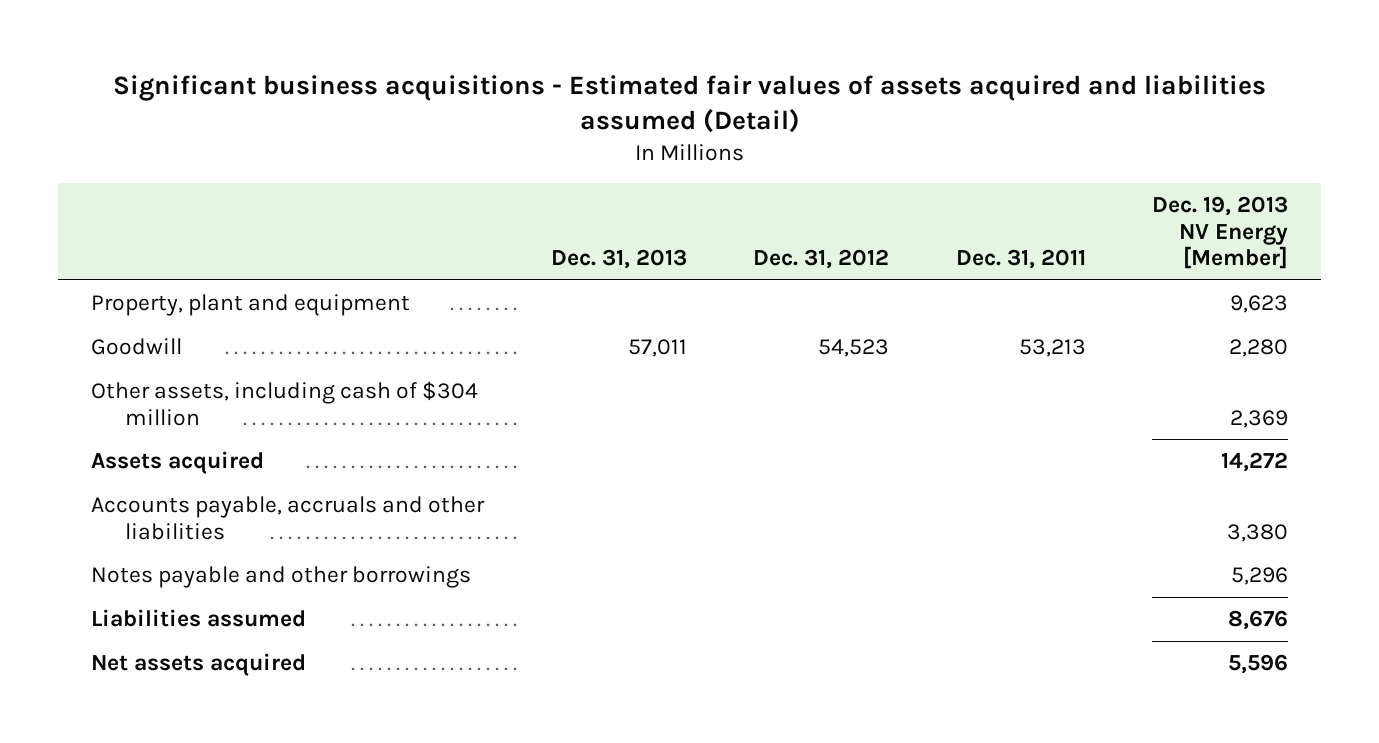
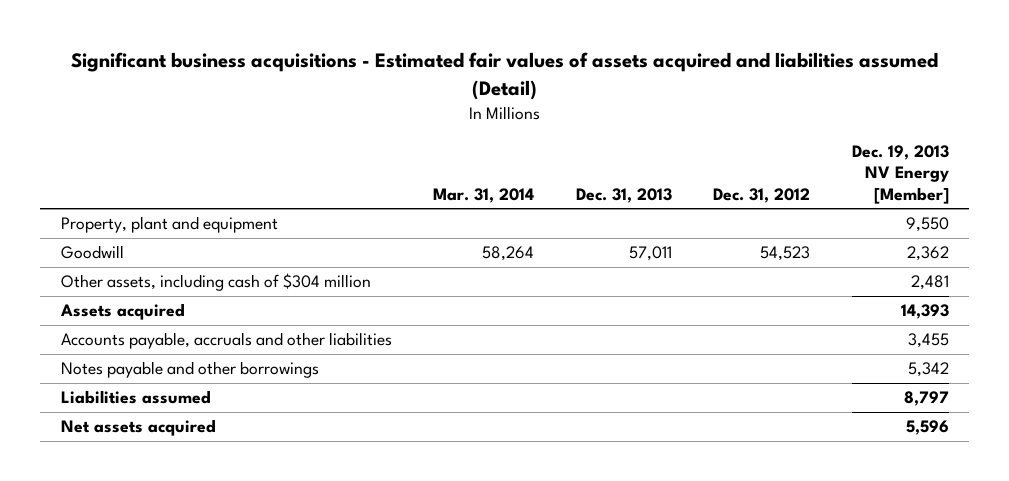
[955,249,1086,270] Dec. 31, 2011 -> none
none -> [433,187,535,203] Mar. 31, 2014
[1230,295,1289,314] 9,623 -> [905,217,949,233] 9,550
[1229,339,1289,358] 2,280 -> [906,246,949,262] 2,362
[1230,409,1289,428] 2,369 -> [910,275,949,291] 2,481
[1221,452,1289,473] 14,272 -> [900,304,949,320] 14,393
[1227,523,1289,542] 3,380 -> [907,333,949,349] 3,455
[1231,567,1289,586] 5,296 -> [907,362,949,378] 5,342
[1228,610,1289,631] 8,676 -> [903,391,949,407] 8,797

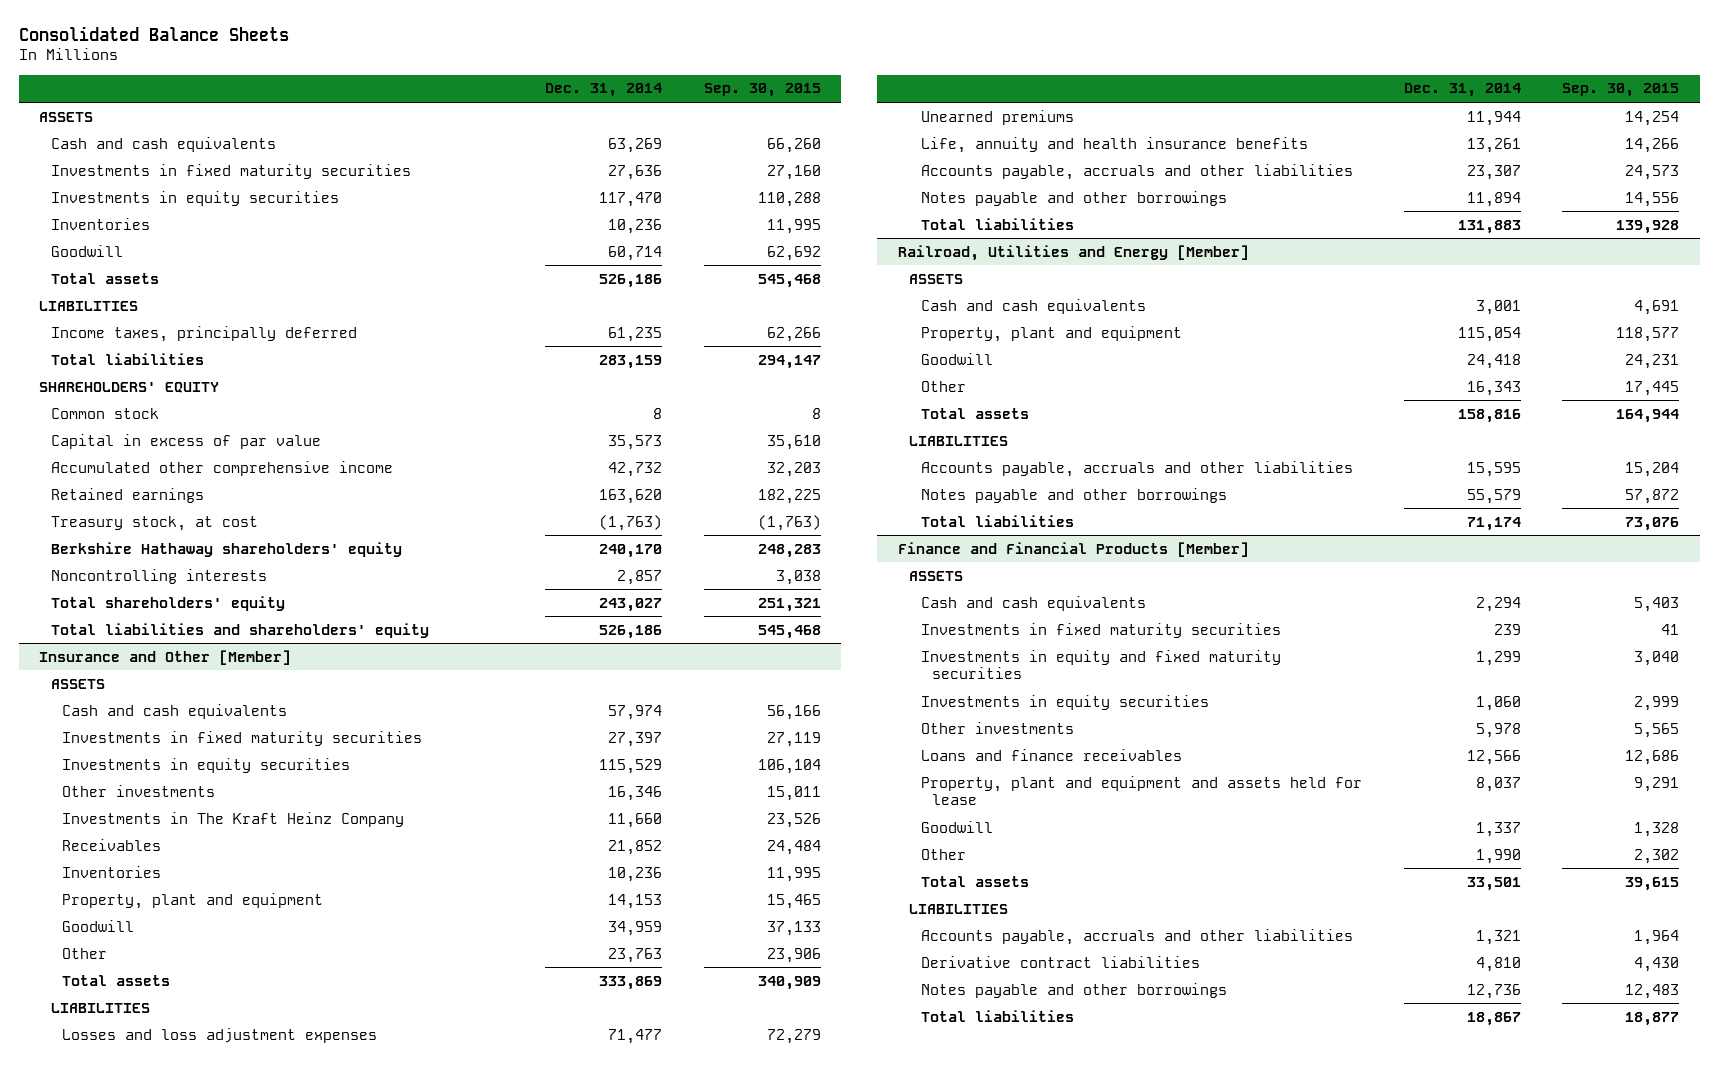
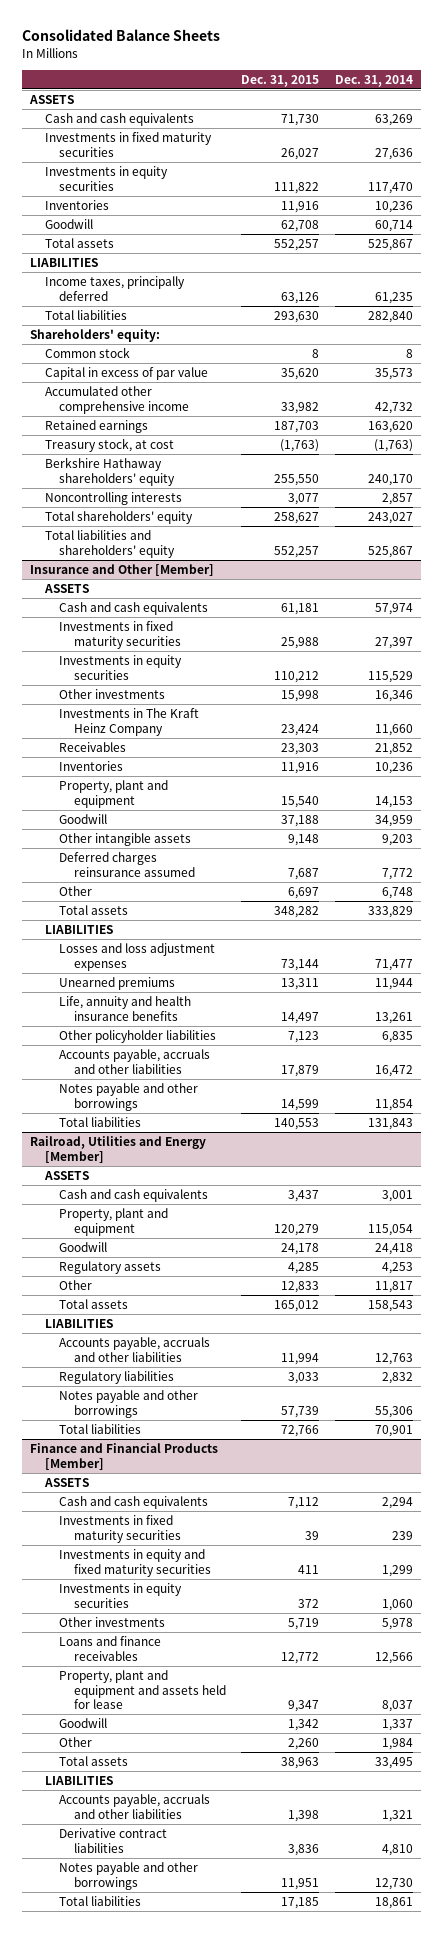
[703,83,821,98] Sep. 30, 2015 -> none
none -> [241,74,320,87] Dec. 31, 2015
[598,273,662,288] 526,186 -> [368,239,414,252] 525,867
[598,354,662,369] 283,159 -> [368,311,414,324] 282,840
[39,381,220,393] SHAREHOLDERS' EQUITY -> [30,329,161,343] Shareholders' equity:
[598,624,662,639] 526,186 -> [368,545,414,558] 525,867
none -> [59,833,192,847] Other intangible assets
none -> [59,852,195,877] Deferred charges reinsurance assumed
[607,947,662,963] 23,763 -> [382,887,414,900] 6,748
[598,975,662,990] 333,869 -> [368,906,414,919] 333,829
none -> [59,1030,217,1044] Other policyholder liabilities
[1466,164,1521,180] 23,307 -> [375,1064,414,1077] 16,472
[1466,191,1521,207] 11,894 -> [375,1098,414,1111] 11,854
[1457,219,1521,234] 131,883 -> [368,1118,414,1131] 131,843
none -> [59,1261,162,1275] Regulatory assets
[1466,380,1521,396] 16,343 -> [375,1281,414,1294] 11,817
[1457,408,1521,423] 158,816 -> [368,1300,414,1313] 158,543
[1466,461,1521,477] 15,595 -> [375,1352,414,1365] 12,763
none -> [59,1371,175,1385] Regulatory liabilities
[1466,488,1521,504] 55,579 -> [375,1405,414,1418] 55,306
[1466,516,1521,531] 71,174 -> [375,1425,414,1438] 70,901
[1475,848,1521,864] 1,990 -> [382,1738,414,1751] 1,984
[1466,876,1521,891] 33,501 -> [375,1757,414,1770] 33,495
[1466,983,1521,999] 12,736 -> [375,1877,414,1890] 12,730
[1466,1011,1521,1026] 18,867 -> [375,1897,414,1910] 18,861

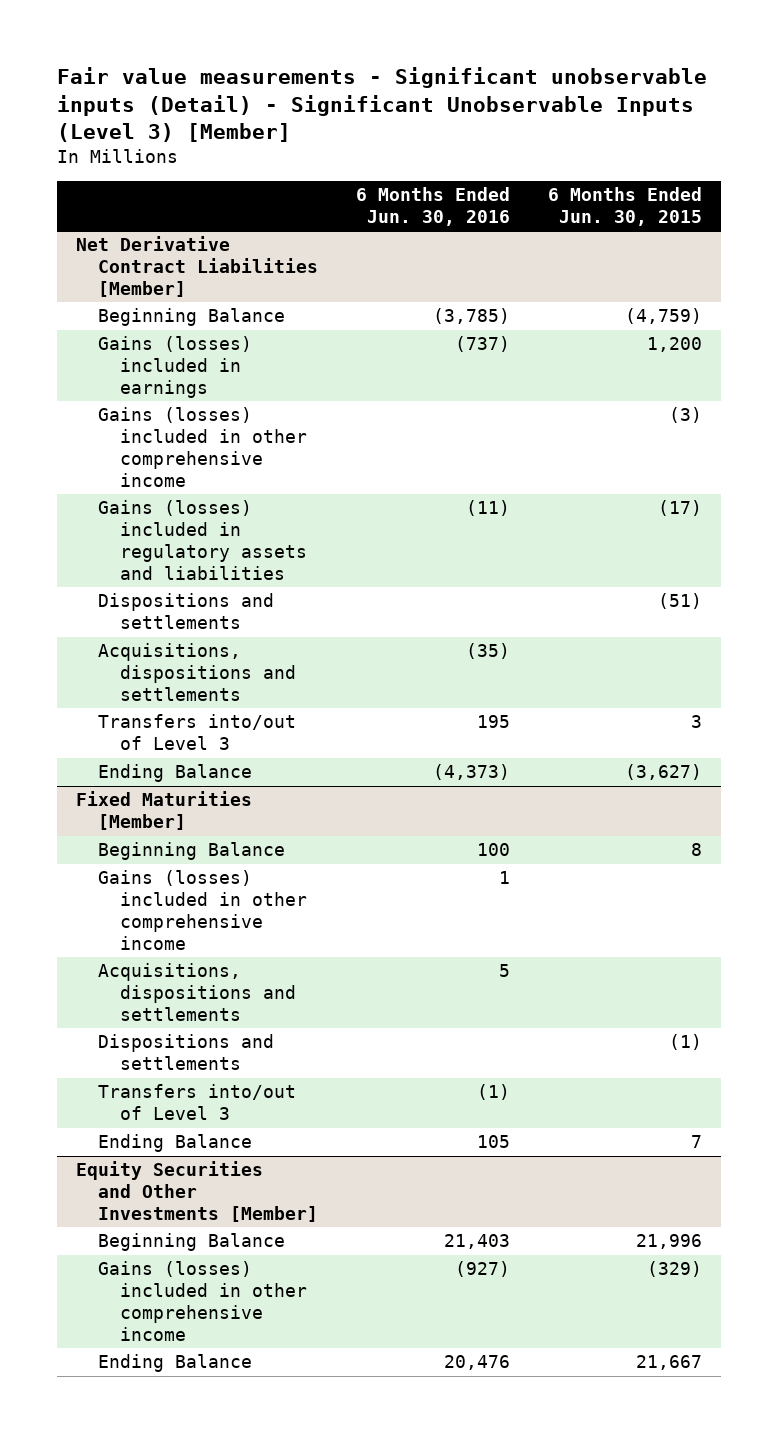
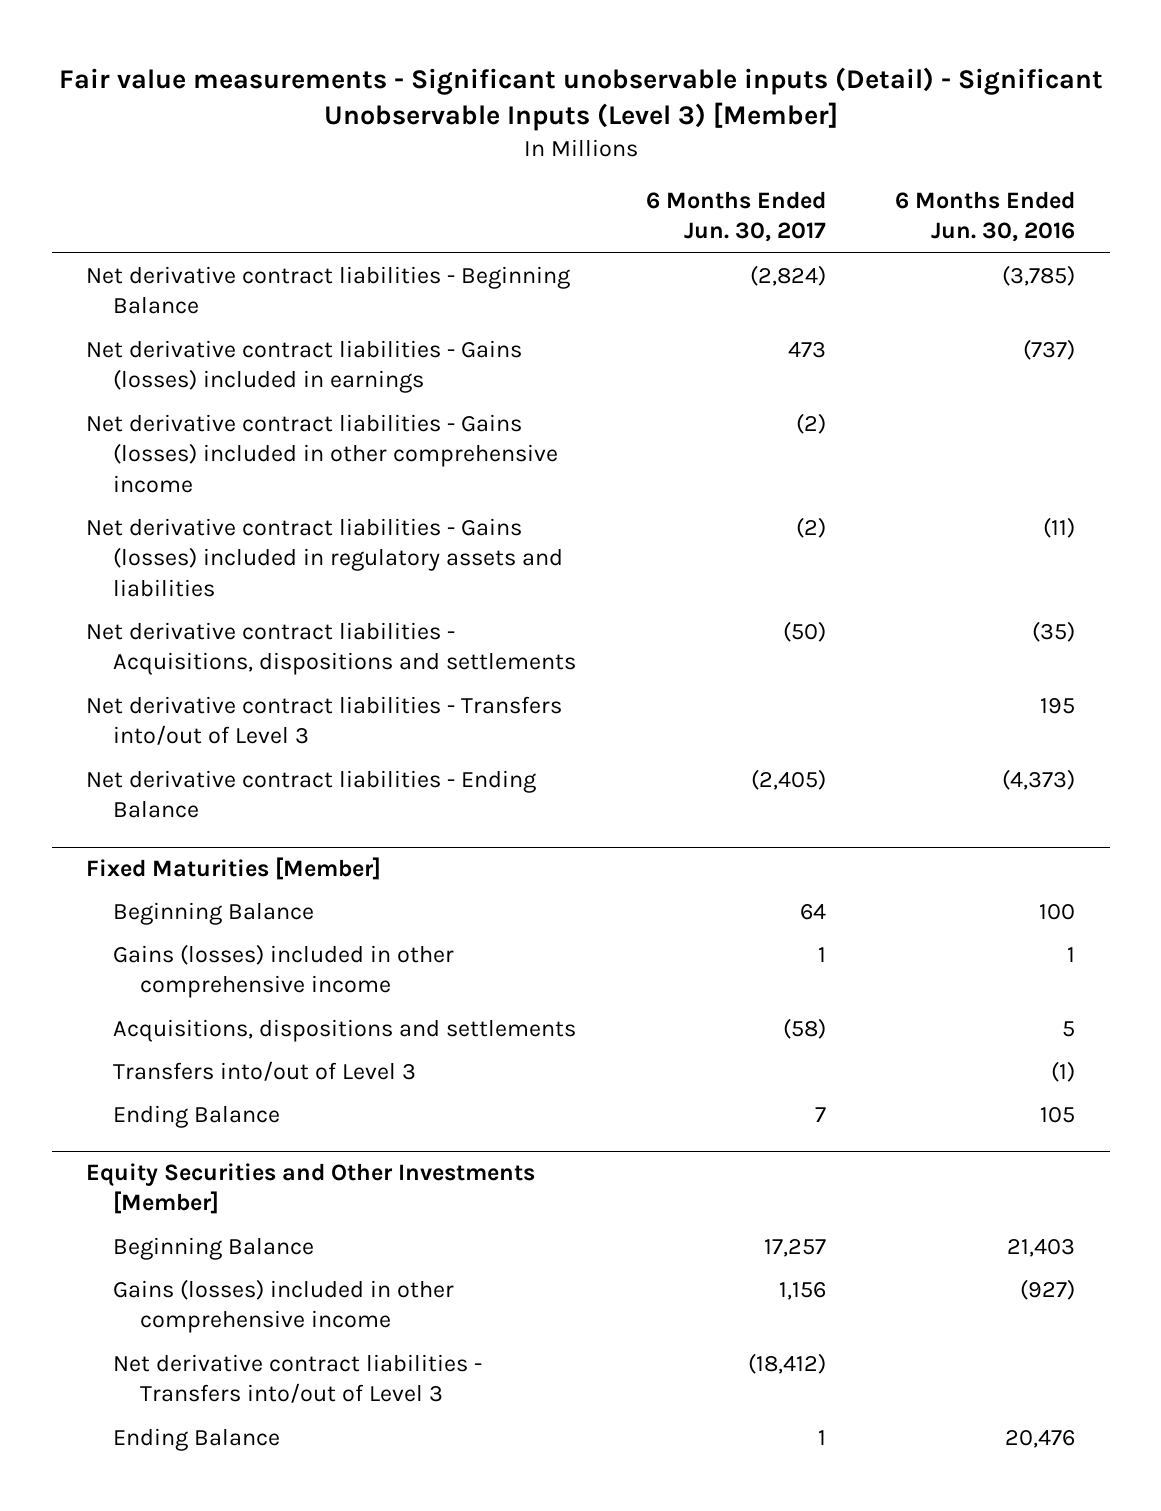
[548,186,703,226] 6 Months Ended Jun. 30, 2015 -> none
none -> [645,190,826,243] 6 Months Ended Jun. 30, 2017
[75,236,319,297] Net Derivative Contract Liabilities [Member] -> none
[98,593,275,630] Dispositions and settlements -> none
[98,308,286,327] Beginning Balance -> [86,266,571,315] Net derivative contract liabilities - Beginning Balance
[98,336,253,398] Gains (losses) included in earnings -> [86,340,523,394] Net derivative contract liabilities - Gains (losses) included in earnings
[98,407,308,487] Gains (losses) included in other comprehensive income -> [86,414,559,493] Net derivative contract liabilities - Gains (losses) included in other comprehensive income
[98,500,308,580] Gains (losses) included in regulatory assets and liabilities -> [86,518,564,597] Net derivative contract liabilities - Gains (losses) included in regulatory assets and liabilities
[98,643,297,701] Acquisitions, dispositions and settlements -> [86,622,577,676] Net derivative contract liabilities - Acquisitions, dispositions and settlements
[98,714,297,751] Transfers into/out of Level 3 -> [86,696,563,746] Net derivative contract liabilities - Transfers into/out of Level 3
[98,764,253,783] Ending Balance -> [86,770,537,819] Net derivative contract liabilities - Ending Balance
[98,1034,275,1071] Dispositions and settlements -> none
none -> [113,1354,483,1404] Net derivative contract liabilities - Transfers into/out of Level 3

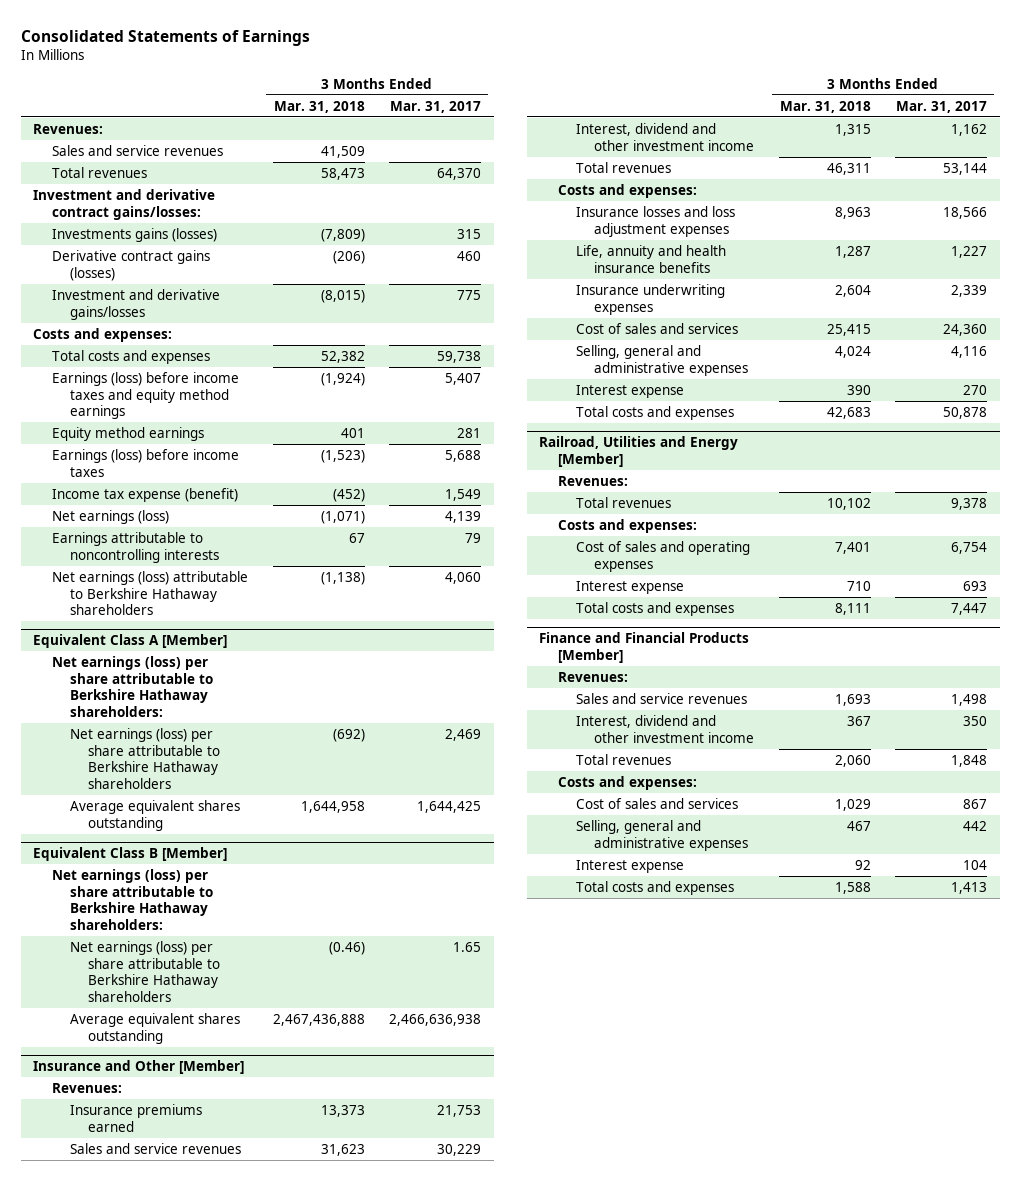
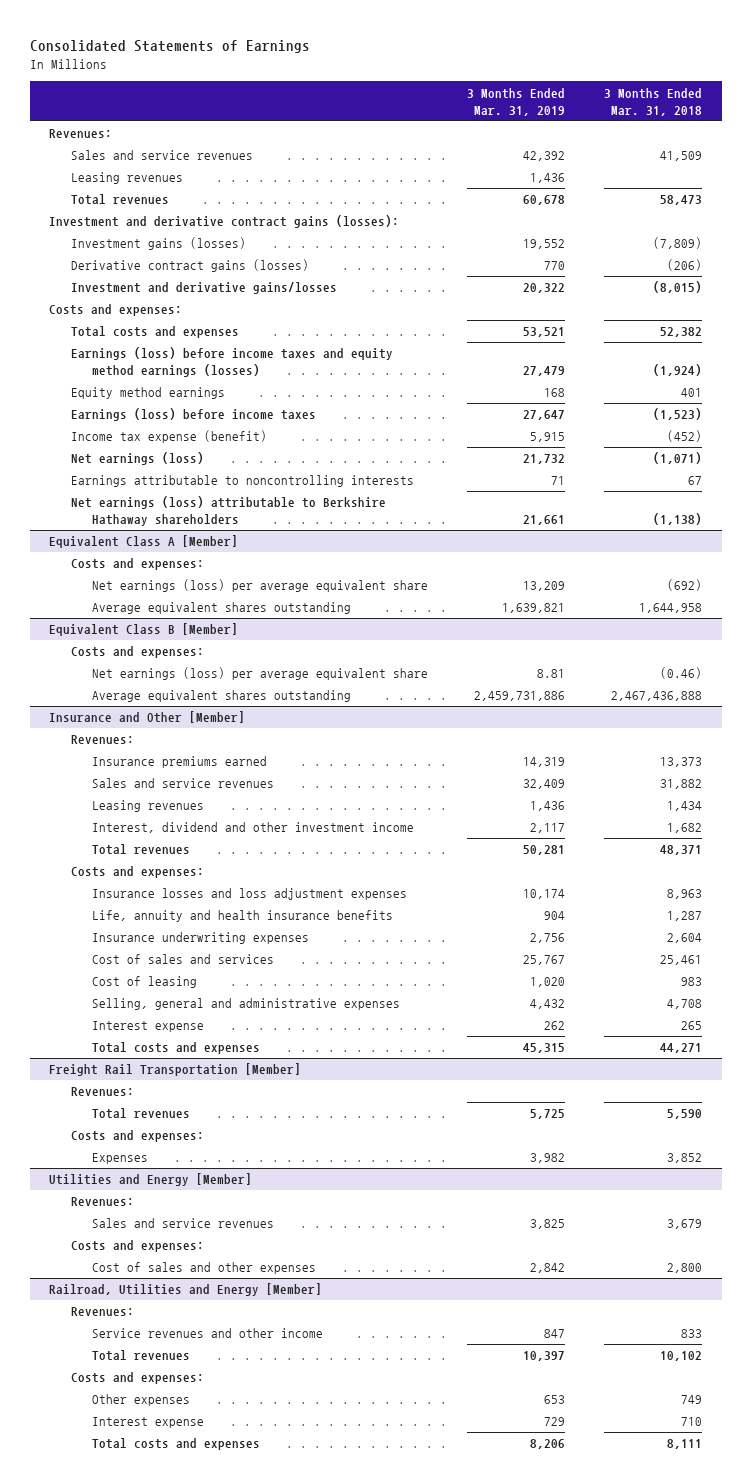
[390,100,482,113] Mar. 31, 2017 -> none
none -> [467,87,566,116] 3 Months Ended Mar. 31, 2019
none -> [70,172,183,185] Leasing revenues
[33,188,216,220] Investment and derivative contract gains/losses: -> [49,215,400,229] Investment and derivative contract gains (losses):
[51,227,217,242] Investments gains (losses) -> [70,237,246,251] Investment gains (losses)
[51,371,239,420] Earnings (loss) before income taxes and equity method earnings -> [70,347,393,378] Earnings (loss) before income taxes and equity method earnings (losses)
[51,655,213,718] Net earnings (loss) per share attributable to Berkshire Hathaway shareholders: -> none
none -> [70,558,204,571] Costs and expenses:
[69,727,220,790] Net earnings (loss) per share attributable to Berkshire Hathaway shareholders -> [91,579,428,593] Net earnings (loss) per average equivalent share
[51,868,213,931] Net earnings (loss) per share attributable to Berkshire Hathaway shareholders: -> none
none -> [70,646,204,659] Costs and expenses:
[69,940,220,1003] Net earnings (loss) per share attributable to Berkshire Hathaway shareholders -> [91,667,428,681] Net earnings (loss) per average equivalent share
[320,1143,365,1156] 31,623 -> [660,779,703,790] 31,882
none -> [91,800,204,813] Leasing revenues
[834,123,871,136] 1,315 -> [667,823,703,834] 1,682
[826,162,871,175] 46,311 -> [660,845,703,856] 48,371
[826,323,871,336] 25,415 -> [660,955,703,966] 25,461
none -> [91,976,197,989] Cost of leasing
[834,345,871,358] 4,024 -> [667,999,703,1010] 4,708
[846,384,871,395] 390 -> [681,1021,703,1031] 265
[826,406,871,419] 42,683 -> [660,1043,703,1054] 44,271
none -> [49,1063,302,1077] Freight Rail Transportation [Member]
none -> [70,1087,134,1097] Revenues:
none -> [91,1108,190,1120] Total revenues
none -> [70,1130,204,1143] Costs and expenses:
none -> [91,1153,148,1165] Expenses
none -> [49,1173,253,1187] Utilities and Energy [Member]
none -> [70,1197,134,1207] Revenues:
none -> [91,1218,274,1229] Sales and service revenues
none -> [70,1240,204,1253] Costs and expenses:
none -> [91,1262,316,1275] Cost of sales and other expenses
none -> [91,1328,323,1339] Service revenues and other income
[575,540,750,572] Cost of sales and operating expenses -> none
none -> [91,1394,190,1407] Other expenses
[539,632,750,663] Finance and Financial Products [Member] -> none
[557,671,628,682] Revenues: -> none
[575,692,747,704] Sales and service revenues -> none
[575,714,754,743] Interest, dividend and other investment income -> none
[575,753,671,765] Total revenues -> none
[557,775,697,790] Costs and expenses: -> none
[575,797,738,809] Cost of sales and services -> none
[575,819,748,851] Selling, general and administrative expenses -> none
[575,859,684,873] Interest expense -> none
[575,880,734,895] Total costs and expenses -> none

